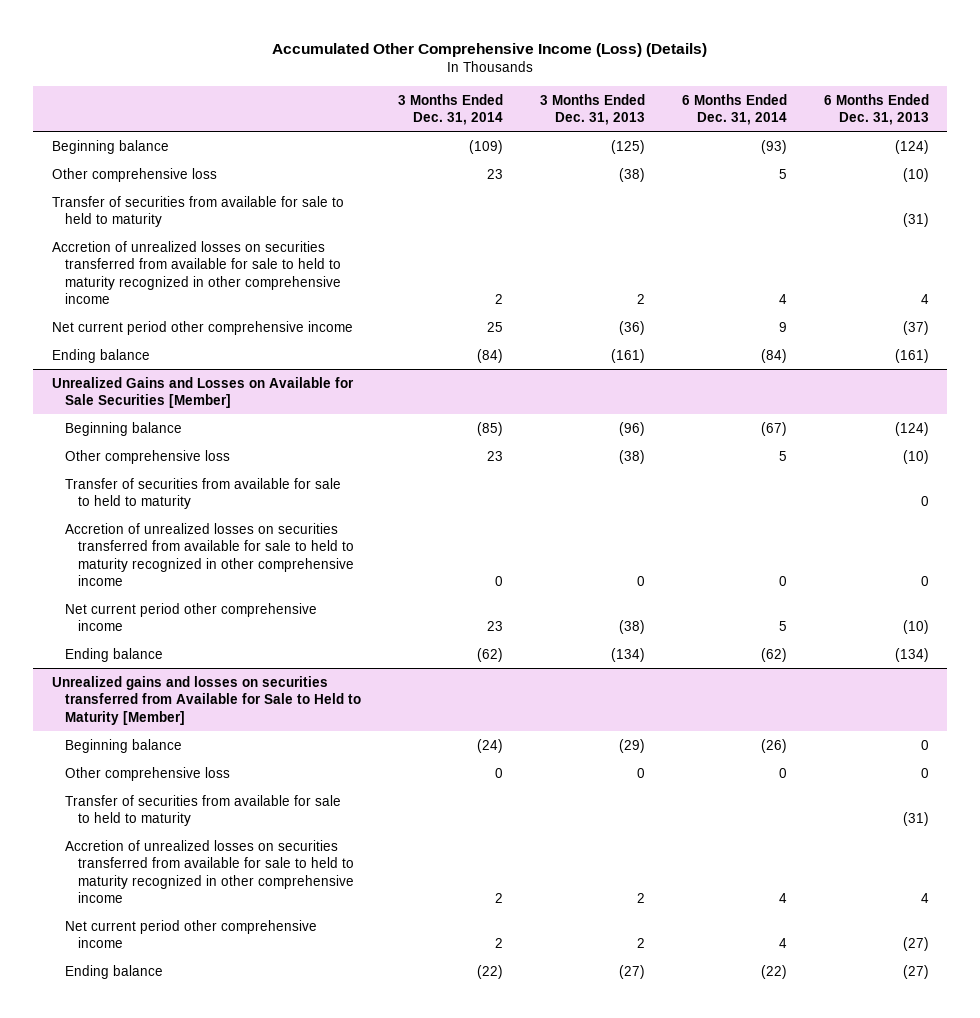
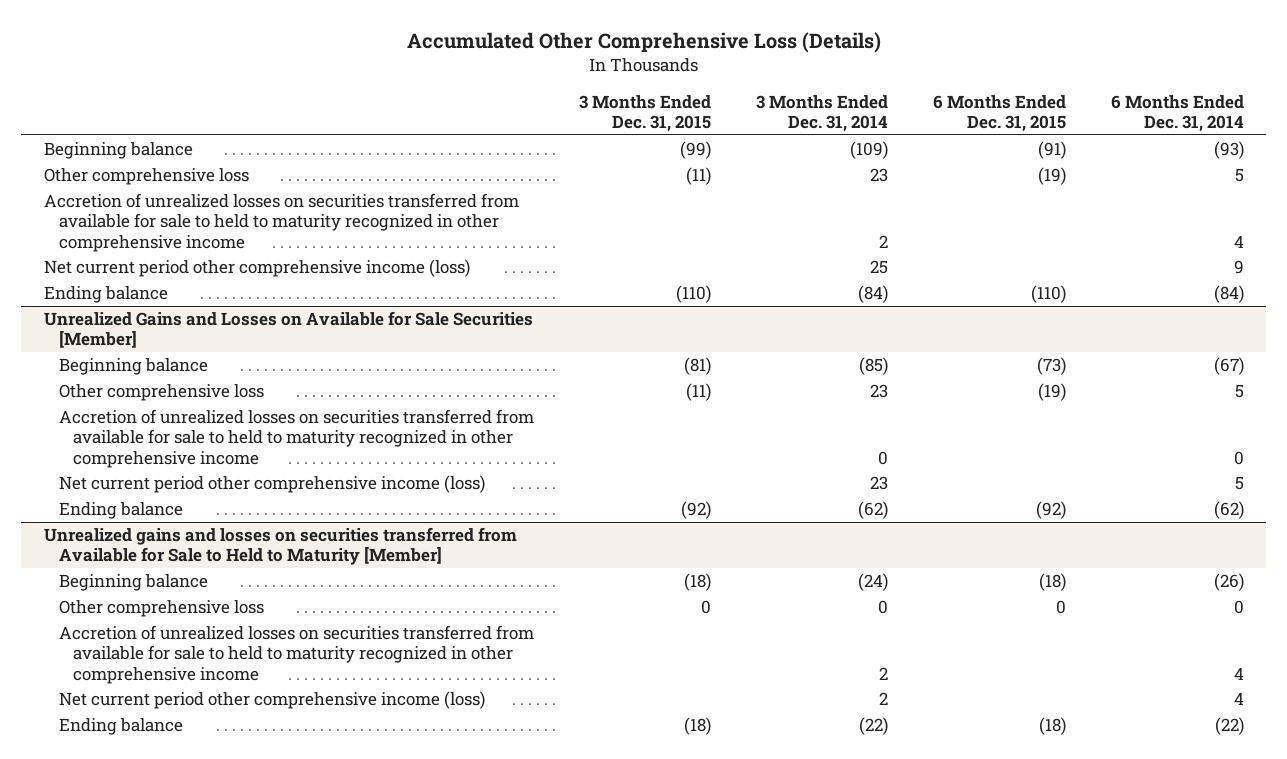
[272,43,708,58] Accumulated Other Comprehensive Income (Loss) (Details) -> [406,31,881,53] Accumulated Other Comprehensive Loss (Details)
[539,93,645,126] 3 Months Ended Dec. 31, 2013 -> none
[823,93,929,126] 6 Months Ended Dec. 31, 2013 -> none
none -> [578,94,711,132] 3 Months Ended Dec. 31, 2015
none -> [932,94,1066,132] 6 Months Ended Dec. 31, 2015
[51,195,344,228] Transfer of securities from available for sale to held to maturity -> none
[51,320,353,335] Net current period other comprehensive income -> [43,259,470,278] Net current period other comprehensive income (loss)
[65,477,342,510] Transfer of securities from available for sale to held to maturity -> none
[65,602,318,632] Net current period other comprehensive income -> [58,475,485,494] Net current period other comprehensive income (loss)
[65,794,342,827] Transfer of securities from available for sale to held to maturity -> none
[65,919,318,949] Net current period other comprehensive income -> [58,691,485,710] Net current period other comprehensive income (loss)

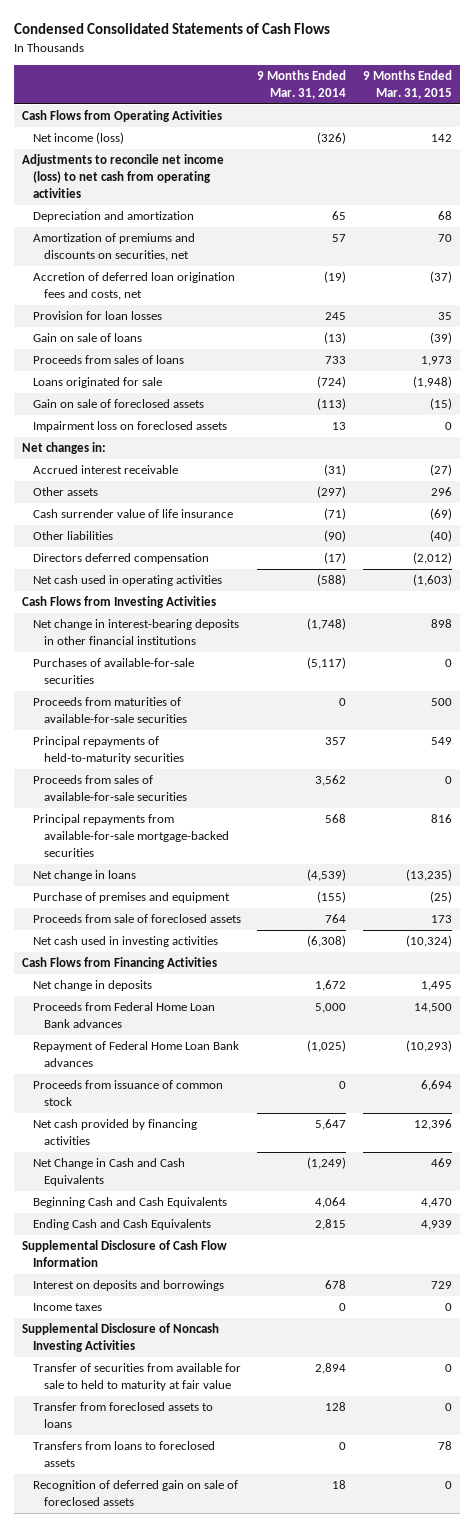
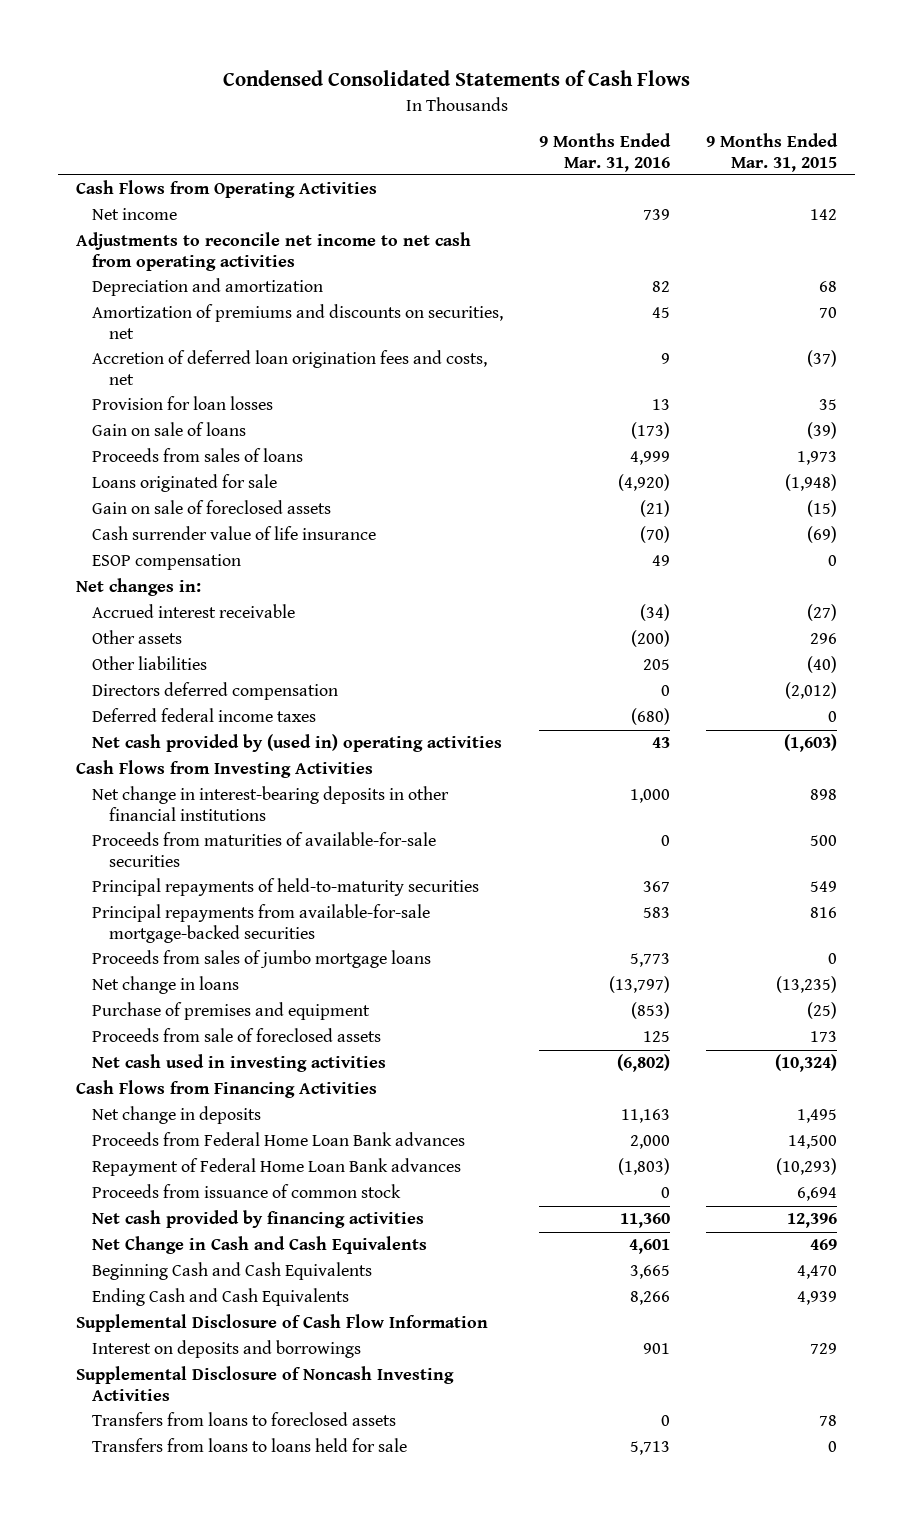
[257,70,347,99] 9 Months Ended Mar. 31, 2014 -> none
none -> [539,132,672,172] 9 Months Ended Mar. 31, 2016
[32,132,124,145] Net income (loss) -> [92,208,178,221] Net income
[22,154,225,198] Adjustments to reconcile net income (loss) to net cash from operating activities -> [76,232,472,272] Adjustments to reconcile net income to net cash from operating activities
[32,421,227,433] Impairment loss on foreclosed assets -> none
[32,509,233,519] Cash surrender value of life insurance -> [92,526,377,541] Cash surrender value of life insurance
none -> [92,554,242,571] ESOP compensation
none -> [92,708,317,723] Deferred federal income taxes
[32,575,222,587] Net cash used in operating activities -> [92,734,503,753] Net cash provided by (used in) operating activities
[32,658,194,685] Purchases of available-for-sale securities -> none
[32,775,187,802] Proceeds from sales of available-for-sale securities -> none
none -> [92,950,432,969] Proceeds from sales of jumbo mortgage loans
[32,1303,102,1312] Income taxes -> none
[32,1363,241,1392] Transfer of securities from available for sale to held to maturity at fair value -> none
[32,1402,213,1429] Transfer from foreclosed assets to loans -> none
[32,1480,238,1507] Recognition of deferred gain on sale of foreclosed assets -> none
none -> [92,1438,408,1453] Transfers from loans to loans held for sale

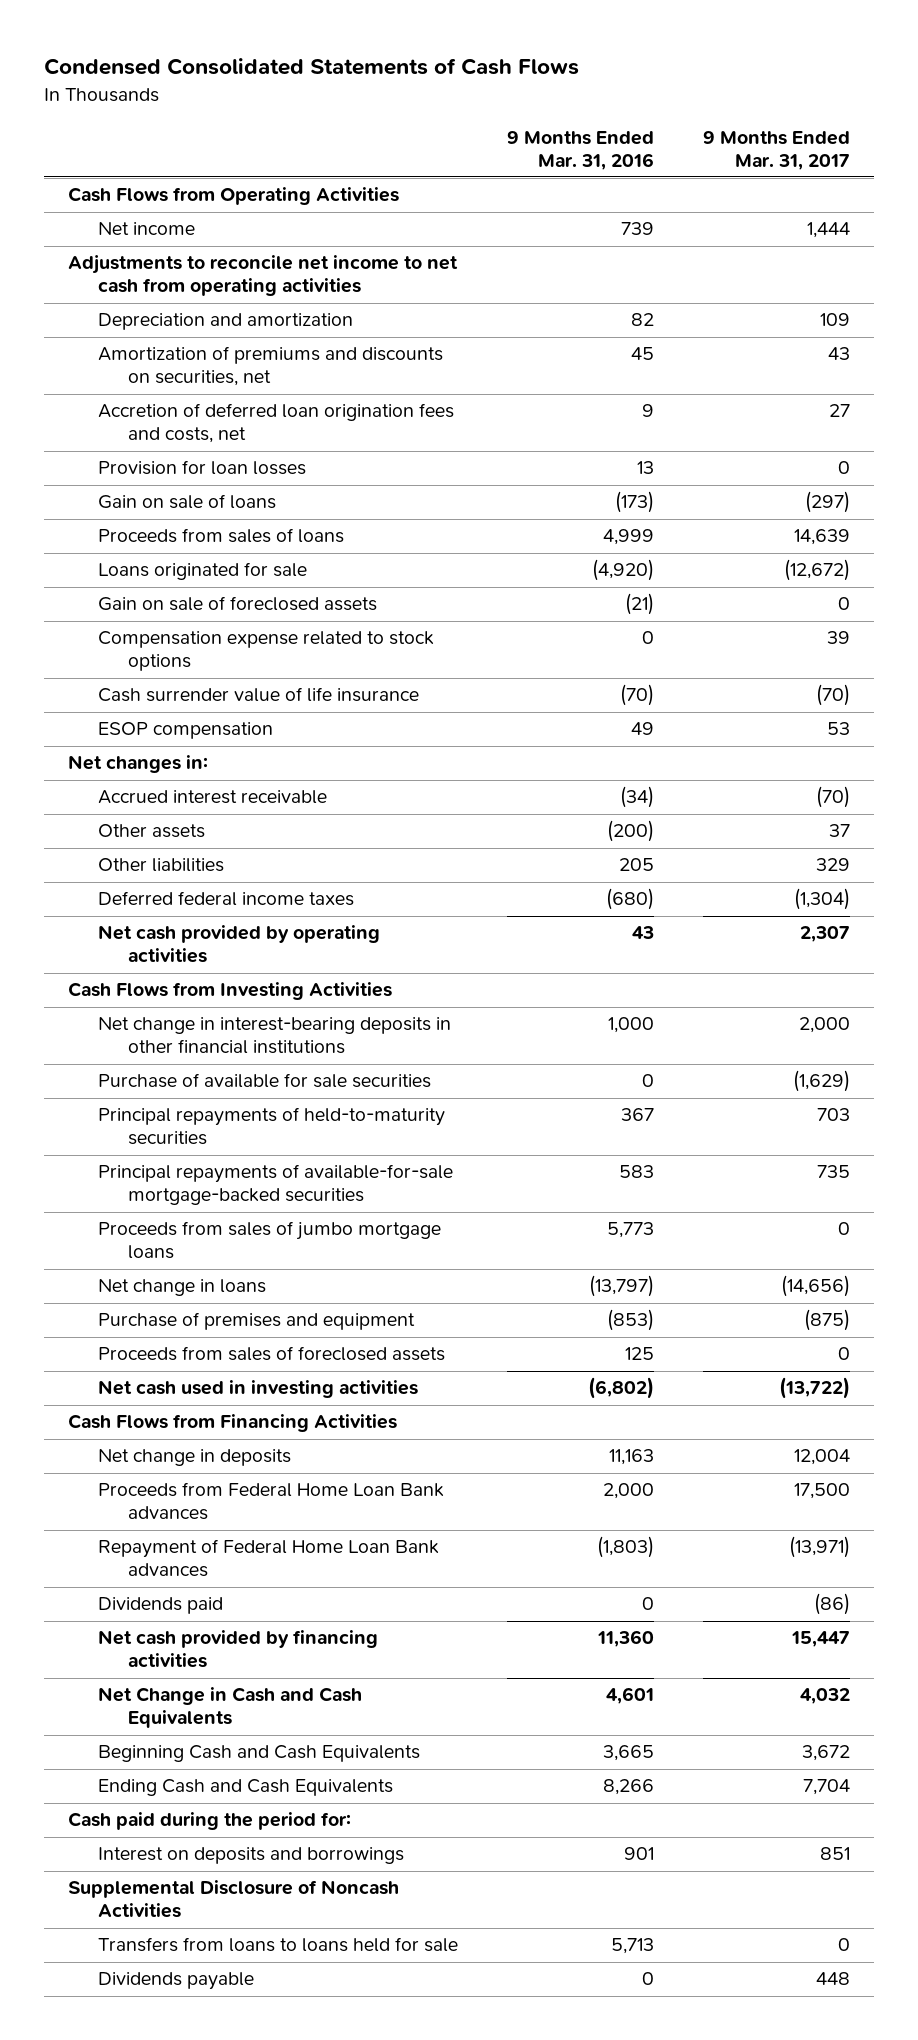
[705,132,838,172] 9 Months Ended Mar. 31, 2015 -> none
none -> [702,130,850,170] 9 Months Ended Mar. 31, 2017
none -> [98,631,435,672] Compensation expense related to stock options
[92,682,339,701] Directors deferred compensation -> none
[92,734,503,753] Net cash provided by (used in) operating activities -> [98,925,381,964] Net cash provided by operating activities
[92,832,437,868] Proceeds from maturities of available-for-sale securities -> [98,1073,432,1089] Purchase of available for sale securities
[92,904,431,944] Principal repayments from available-for-sale mortgage-backed securities -> [98,1164,454,1206] Principal repayments of available-for-sale mortgage-backed securities
[92,1028,382,1043] Proceeds from sale of foreclosed assets -> [98,1346,446,1362] Proceeds from sales of foreclosed assets
[92,1184,402,1199] Proceeds from issuance of common stock -> none
none -> [98,1597,224,1615] Dividends paid
[76,1314,489,1333] Supplemental Disclosure of Cash Flow Information -> none
none -> [68,1812,352,1831] Cash paid during the period for:
[92,1412,397,1427] Transfers from loans to foreclosed assets -> none
[76,1366,455,1402] Supplemental Disclosure of Noncash Investing Activities -> [68,1880,400,1919] Supplemental Disclosure of Noncash Activities
none -> [98,1972,255,1991] Dividends payable

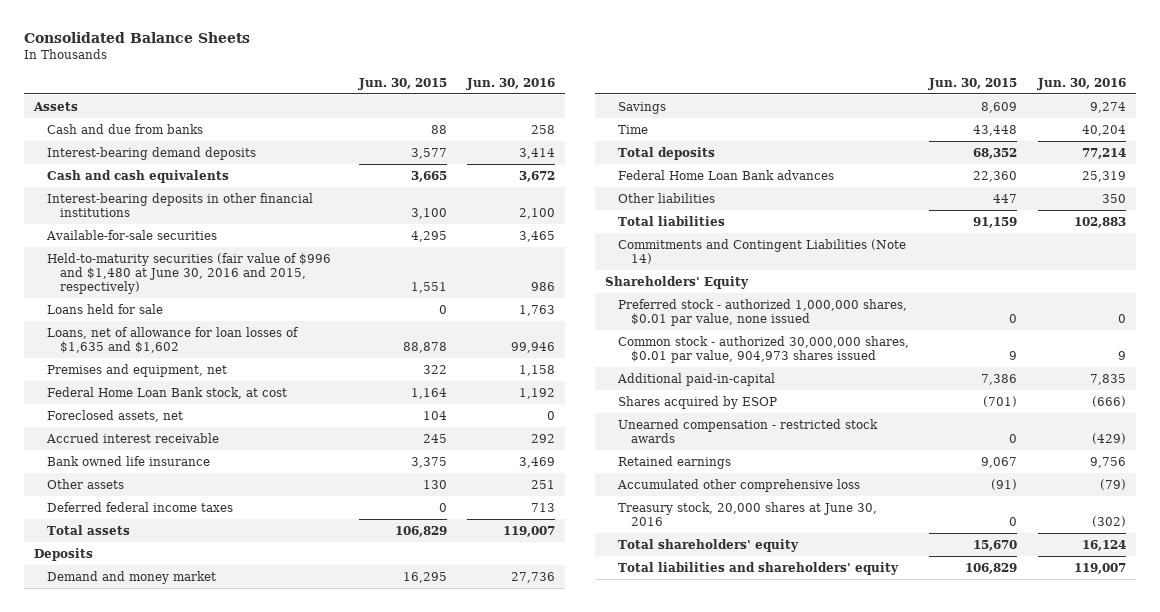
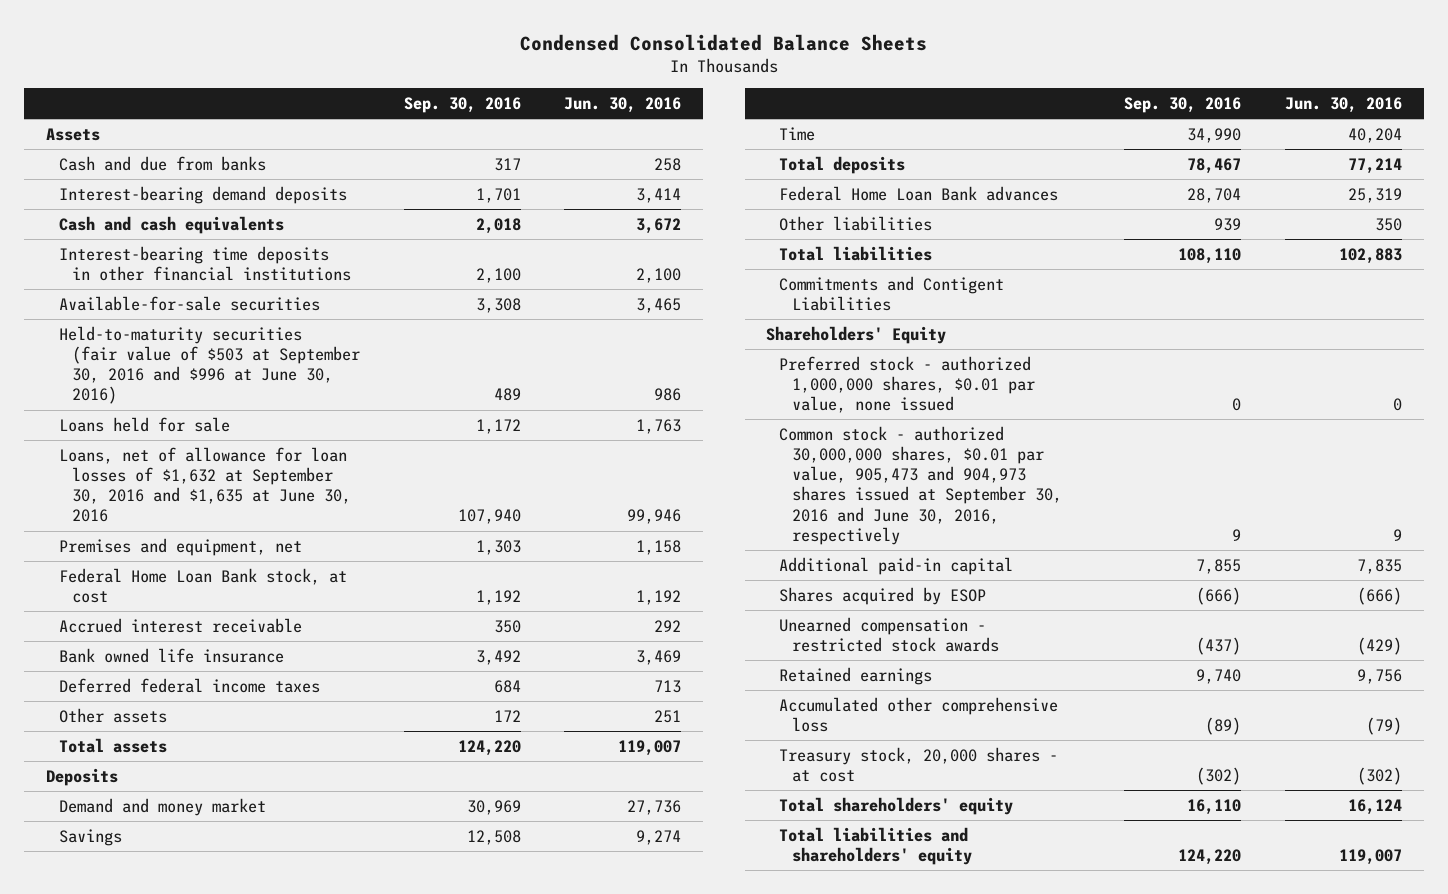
[24,31,251,43] Consolidated Balance Sheets -> [519,33,927,51] Condensed Consolidated Balance Sheets
[357,77,447,90] Jun. 30, 2015 -> none
none -> [403,97,521,114] Sep. 30, 2016
[47,192,314,217] Interest-bearing deposits in other financial institutions -> [58,245,351,282] Interest-bearing time deposits in other financial institutions
[47,252,332,294] Held-to-maturity securities (fair value of $996 and $1,480 at June 30, 2016 and 2015, respectively) -> [58,325,360,405] Held-to-maturity securities (fair value of $503 at September 30, 2016 and $996 at June 30, 2016)
[47,326,300,353] Loans, net of allowance for loan losses of $1,635 and $1,602 -> [58,446,351,523] Loans, net of allowance for loan losses of $1,632 at September 30, 2016 and $1,635 at June 30, 2016
[47,409,184,422] Foreclosed assets, net -> none
[47,478,125,489] Other assets -> [58,707,167,723] Other assets
[618,238,907,264] Commitments and Contingent Liabilities (Note 14) -> [779,275,1005,312] Commitments and Contigent Liabilities
[618,335,910,363] Common stock - authorized 30,000,000 shares, $0.01 par value, 904,973 shares issued -> [779,425,1063,545] Common stock - authorized 30,000,000 shares, $0.01 par value, 905,473 and 904,973 shares issued at September 30, 2016 and June 30, 2016, respectively
[617,372,776,386] Additional paid-in-capital -> [779,556,1014,575] Additional paid-in capital
[618,501,878,526] Treasury stock, 20,000 shares at June 30, 2016 -> [779,746,1059,783] Treasury stock, 20,000 shares - at cost

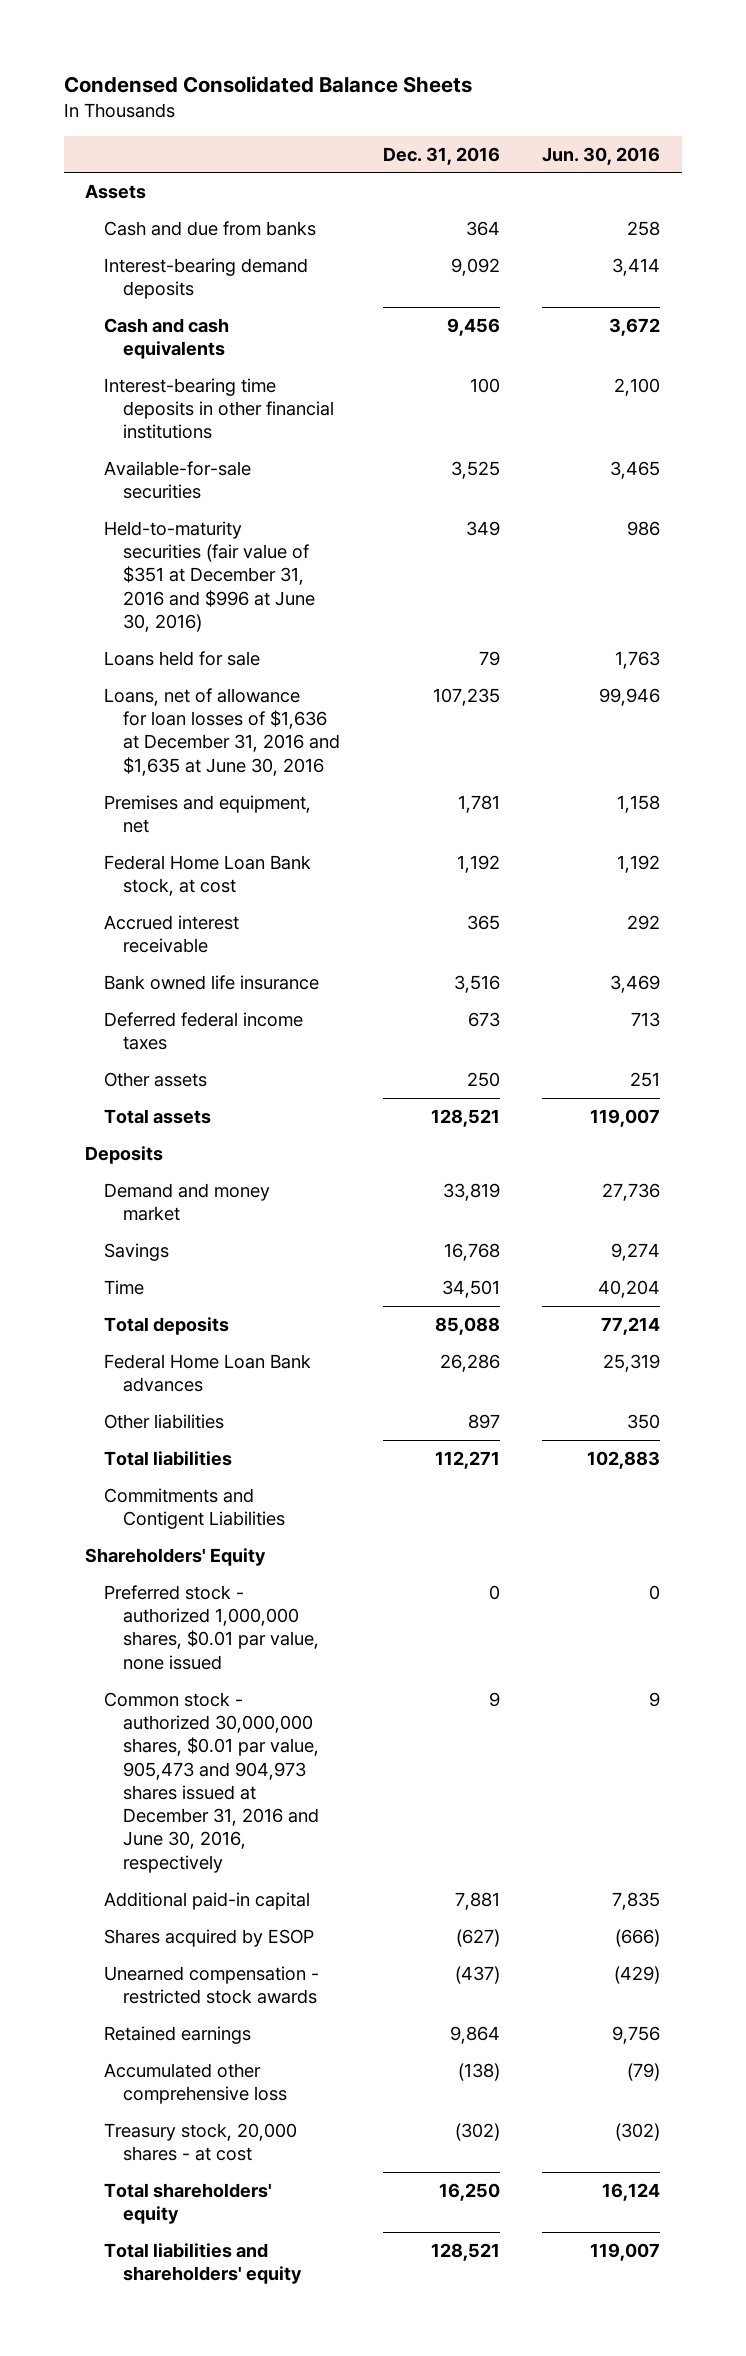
[403,97,521,114] Sep. 30, 2016 -> none
none -> [382,146,500,165] Dec. 31, 2016
[58,325,360,405] Held-to-maturity securities (fair value of $503 at September 30, 2016 and $996 at June 30, 2016) -> [104,520,316,632] Held-to-maturity securities (fair value of $351 at December 31, 2016 and $996 at June 30, 2016)
[58,446,351,523] Loans, net of allowance for loan losses of $1,632 at September 30, 2016 and $1,635 at June 30, 2016 -> [104,687,341,776] Loans, net of allowance for loan losses of $1,636 at December 31, 2016 and $1,635 at June 30, 2016
[779,425,1063,545] Common stock - authorized 30,000,000 shares, $0.01 par value, 905,473 and 904,973 shares issued at September 30, 2016 and June 30, 2016, respectively -> [104,1691,320,1873] Common stock - authorized 30,000,000 shares, $0.01 par value, 905,473 and 904,973 shares issued at December 31, 2016 and June 30, 2016, respectively

